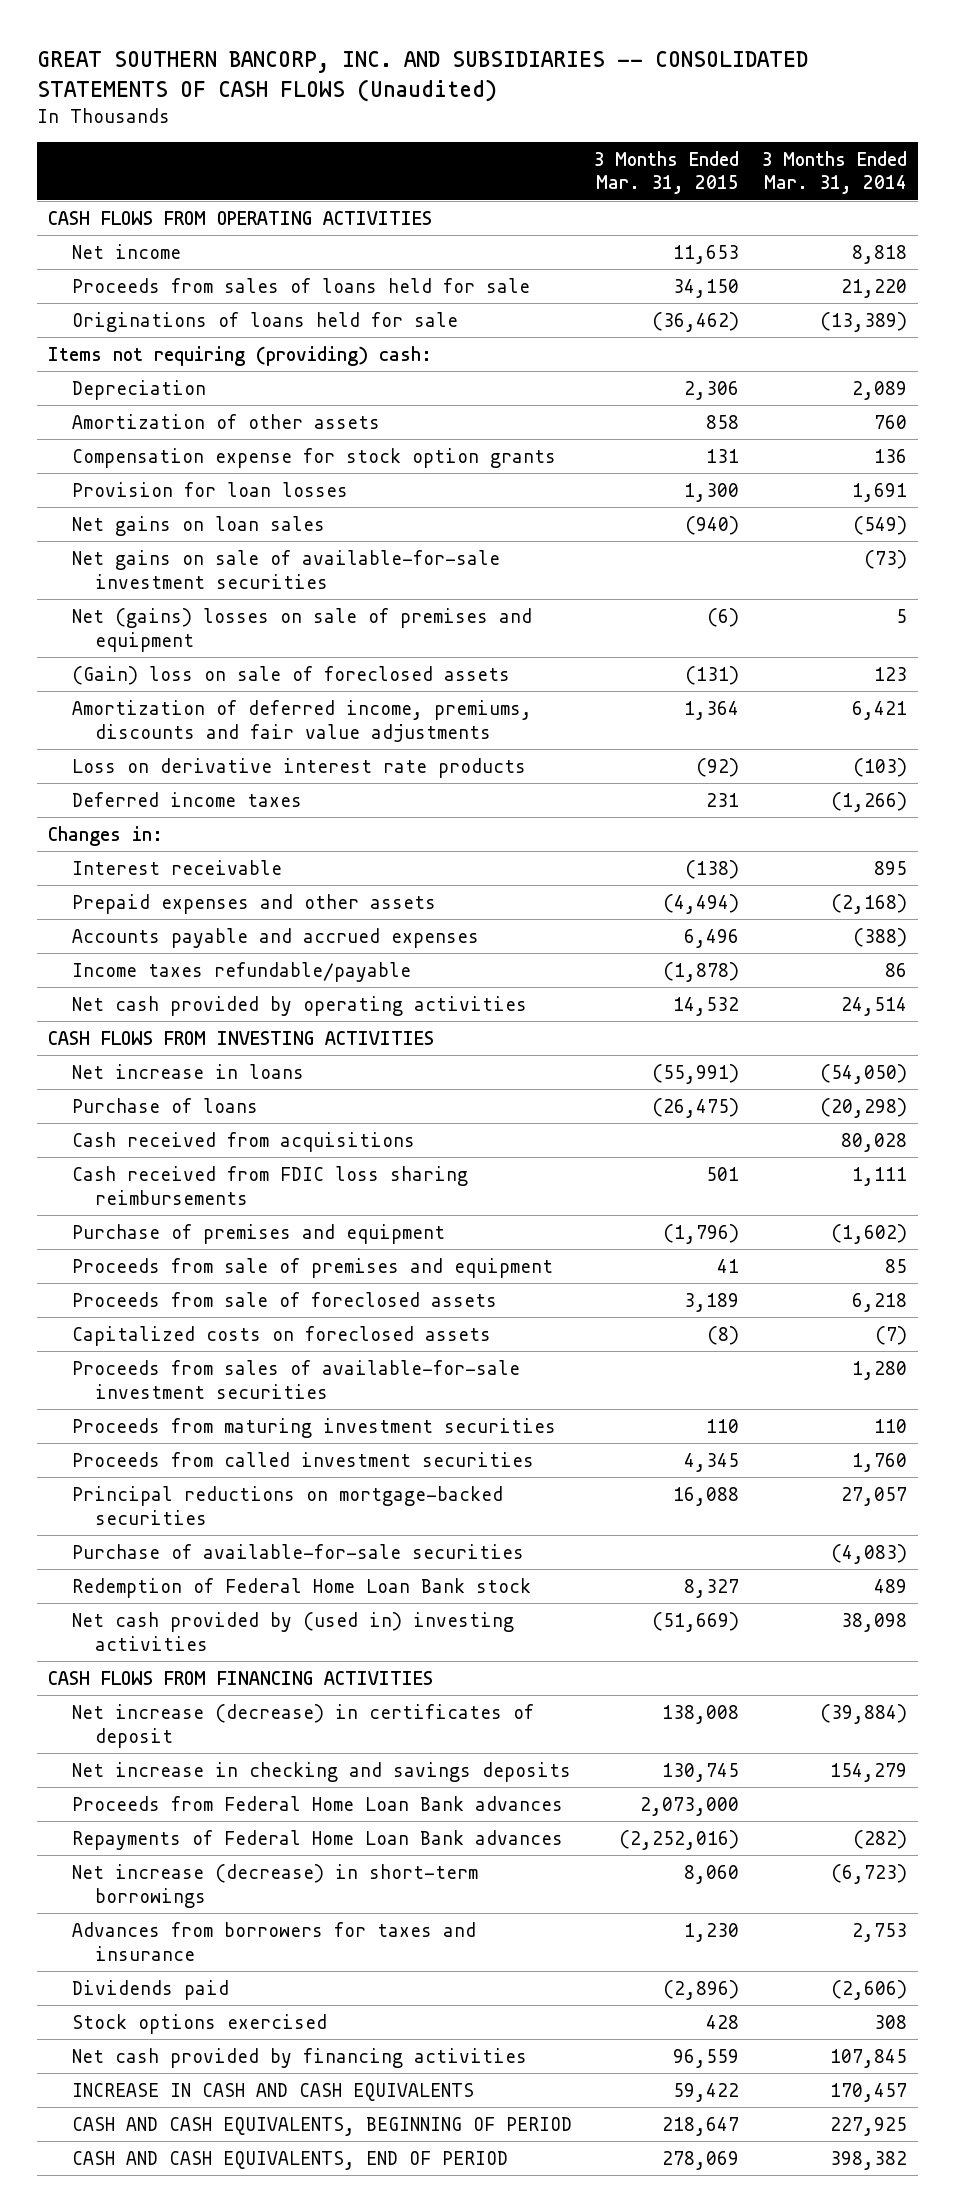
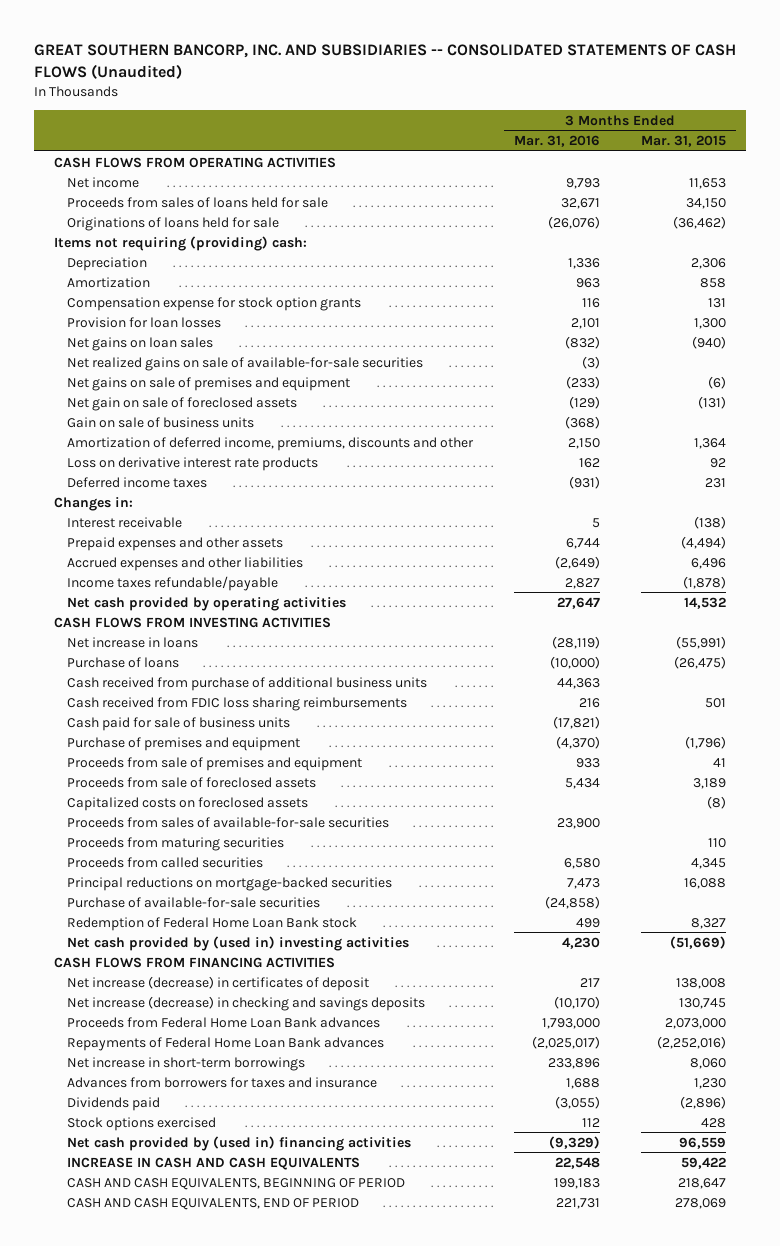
[760,150,907,195] 3 Months Ended Mar. 31, 2014 -> none
none -> [514,135,601,148] Mar. 31, 2016
[71,413,380,429] Amortization of other assets -> [67,276,151,288] Amortization
[71,549,500,589] Net gains on sale of available-for-sale investment securities -> [67,356,424,371] Net realized gains on sale of available-for-sale securities
[71,607,532,652] Net (gains) losses on sale of premises and equipment -> [67,376,351,391] Net gains on sale of premises and equipment
[71,665,510,685] (Gain) loss on sale of foreclosed assets -> [67,396,298,411] Net gain on sale of foreclosed assets
none -> [67,416,255,428] Gain on sale of business units
[71,699,532,742] Amortization of deferred income, premiums, discounts and fair value adjustments -> [67,436,475,451] Amortization of deferred income, premiums, discounts and other
[696,757,740,777] (92) -> [709,457,726,468] 92
[71,927,479,948] Accounts payable and accrued expenses -> [67,556,304,571] Accrued expenses and other liabilities
[71,1131,415,1152] Cash received from acquisitions -> none
none -> [67,676,428,691] Cash received from purchase of additional business units
none -> [67,716,291,731] Cash paid for sale of business units
[71,1359,520,1399] Proceeds from sales of available-for-sale investment securities -> [67,816,390,828] Proceeds from sales of available-for-sale securities
[71,1417,556,1438] Proceeds from maturing investment securities -> [67,836,285,851] Proceeds from maturing securities
[71,1451,534,1467] Proceeds from called investment securities -> [67,856,264,868] Proceeds from called securities
[71,1761,571,1782] Net increase in checking and savings deposits -> [67,995,426,1011] Net increase (decrease) in checking and savings deposits
[71,1863,478,1908] Net increase (decrease) in short-term borrowings -> [67,1056,306,1071] Net increase in short-term borrowings
[71,2047,527,2068] Net cash provided by financing activities -> [67,1135,412,1151] Net cash provided by (used in) financing activities

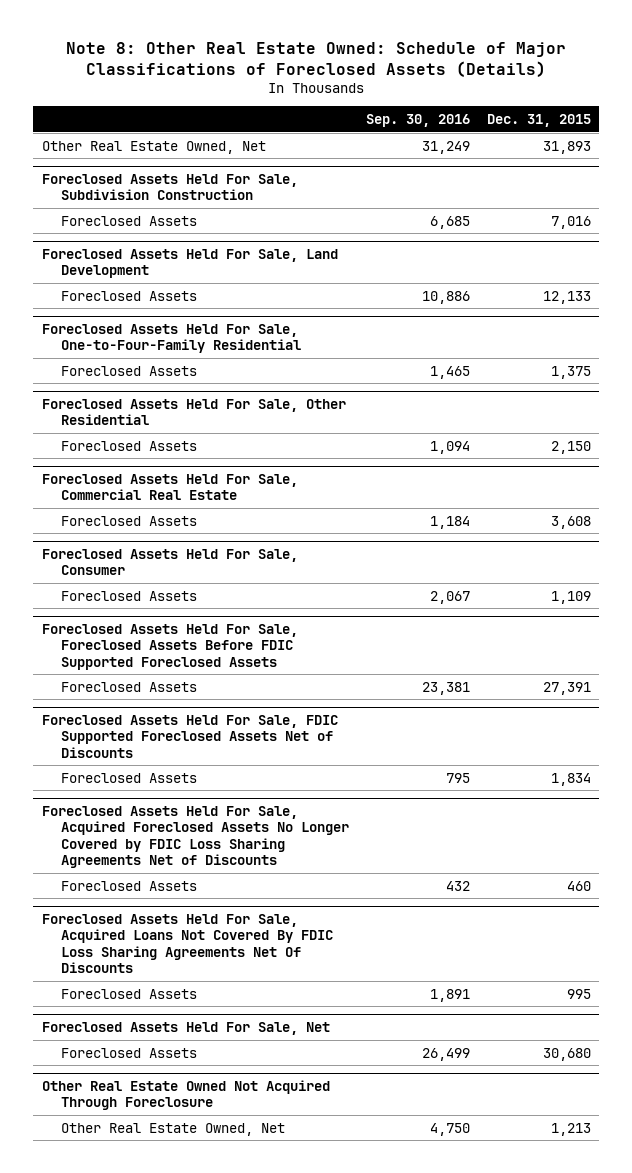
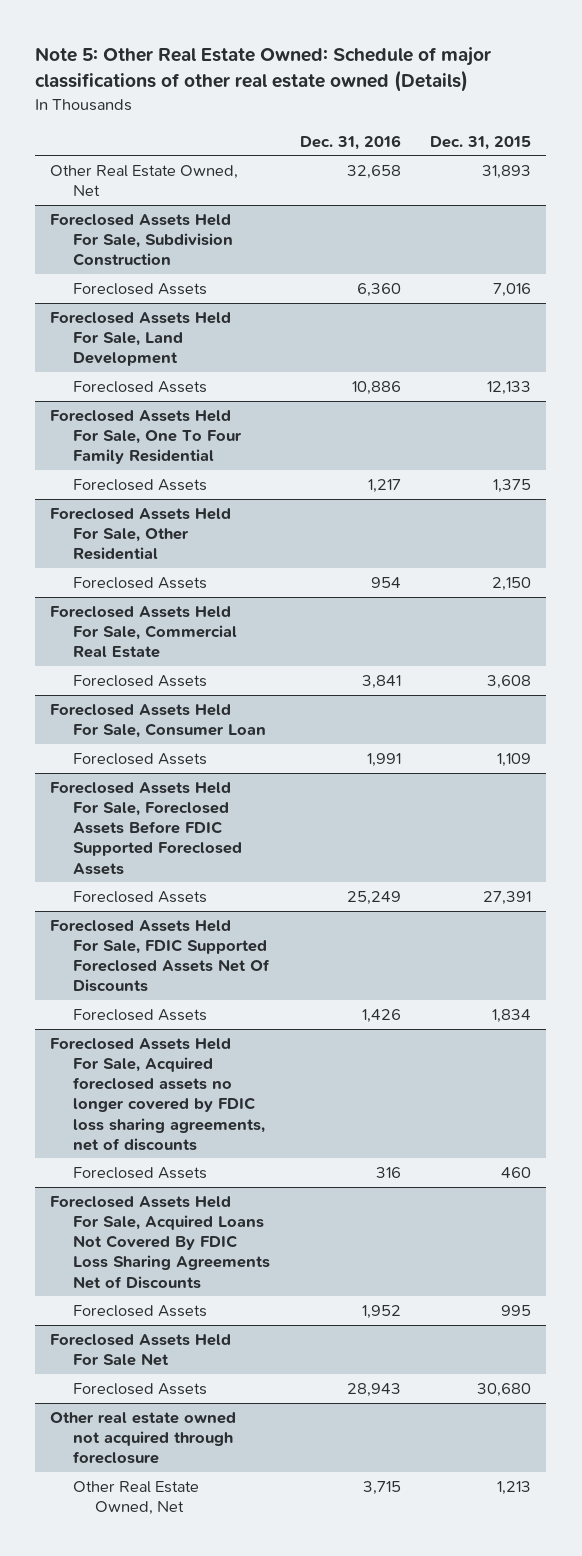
[66,42,567,77] Note 8: Other Real Estate Owned: Schedule of Major Classifications of Foreclosed Assets (Details) -> [35,47,492,93] Note 5: Other Real Estate Owned: Schedule of major classifications of other real estate owned (Details)
[365,113,470,127] Sep. 30, 2016 -> none
none -> [299,134,401,150] Dec. 31, 2016
[41,323,302,354] Foreclosed Assets Held For Sale, One-to-Four-Family Residential -> [50,410,242,465] Foreclosed Assets Held For Sale, One To Four Family Residential
[41,548,298,576] Foreclosed Assets Held For Sale, Consumer -> [50,704,266,739] Foreclosed Assets Held For Sale, Consumer Loan
[41,714,338,758] Foreclosed Assets Held For Sale, FDIC Supported Foreclosed Assets Net of Discounts -> [50,920,270,993] Foreclosed Assets Held For Sale, FDIC Supported Foreclosed Assets Net Of Discounts
[41,805,350,868] Foreclosed Assets Held For Sale, Acquired Foreclosed Assets No Longer Covered by FDIC Loss Sharing Agreements Net of Discounts -> [50,1038,265,1151] Foreclosed Assets Held For Sale, Acquired foreclosed assets no longer covered by FDIC loss sharing agreements, net of discounts
[41,913,334,973] Foreclosed Assets Held For Sale, Acquired Loans Not Covered By FDIC Loss Sharing Agreements Net Of Discounts -> [50,1196,270,1289] Foreclosed Assets Held For Sale, Acquired Loans Not Covered By FDIC Loss Sharing Agreements Net of Discounts
[41,1021,330,1035] Foreclosed Assets Held For Sale, Net -> [50,1334,232,1367] Foreclosed Assets Held For Sale Net
[41,1079,330,1111] Other Real Estate Owned Not Acquired Through Foreclosure -> [50,1412,237,1465] Other real estate owned not acquired through foreclosure

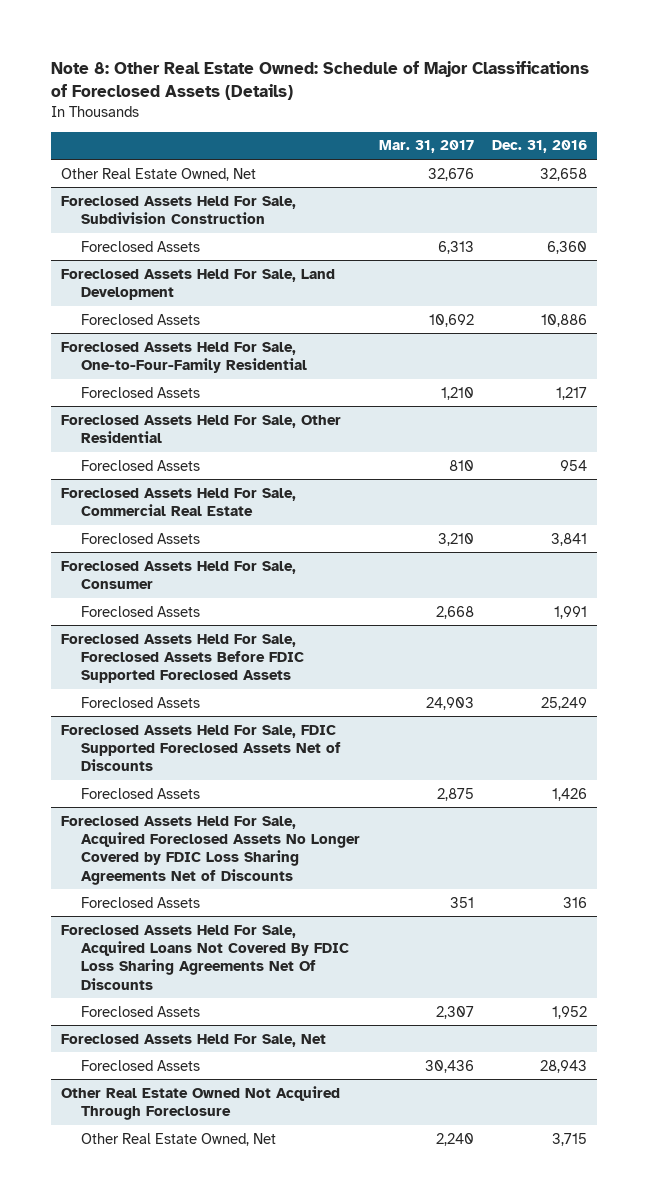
[35,47,492,93] Note 5: Other Real Estate Owned: Schedule of major classifications of other real estate owned (Details) -> [51,61,590,101] Note 8: Other Real Estate Owned: Schedule of Major Classifications of Foreclosed Assets (Details)
[430,135,532,150] Dec. 31, 2015 -> none
none -> [378,140,474,154] Mar. 31, 2017
[50,410,242,465] Foreclosed Assets Held For Sale, One To Four Family Residential -> [60,341,308,374] Foreclosed Assets Held For Sale, One-to-Four-Family Residential
[50,704,266,739] Foreclosed Assets Held For Sale, Consumer Loan -> [60,560,296,590] Foreclosed Assets Held For Sale, Consumer
[50,920,270,993] Foreclosed Assets Held For Sale, FDIC Supported Foreclosed Assets Net Of Discounts -> [60,724,342,772] Foreclosed Assets Held For Sale, FDIC Supported Foreclosed Assets Net of Discounts
[50,1038,265,1151] Foreclosed Assets Held For Sale, Acquired foreclosed assets no longer covered by FDIC loss sharing agreements, net of discounts -> [60,815,361,885] Foreclosed Assets Held For Sale, Acquired Foreclosed Assets No Longer Covered by FDIC Loss Sharing Agreements Net of Discounts
[50,1196,270,1289] Foreclosed Assets Held For Sale, Acquired Loans Not Covered By FDIC Loss Sharing Agreements Net of Discounts -> [60,924,350,990] Foreclosed Assets Held For Sale, Acquired Loans Not Covered By FDIC Loss Sharing Agreements Net Of Discounts
[50,1334,232,1367] Foreclosed Assets Held For Sale Net -> [60,1033,326,1047] Foreclosed Assets Held For Sale, Net
[50,1412,237,1465] Other real estate owned not acquired through foreclosure -> [60,1085,340,1121] Other Real Estate Owned Not Acquired Through Foreclosure

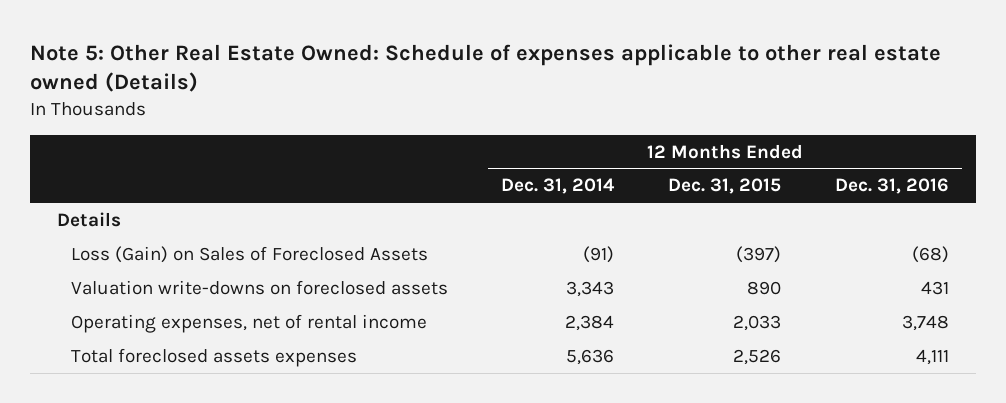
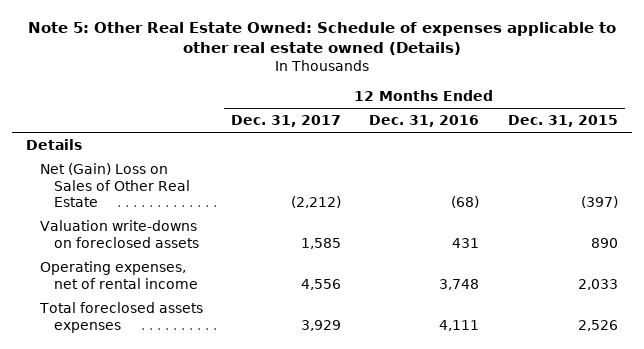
[501,178,616,195] Dec. 31, 2014 -> none
none -> [231,115,342,128] Dec. 31, 2017
[70,246,428,264] Loss (Gain) on Sales of Foreclosed Assets -> [39,162,190,208] Net (Gain) Loss on Sales of Other Real Estate

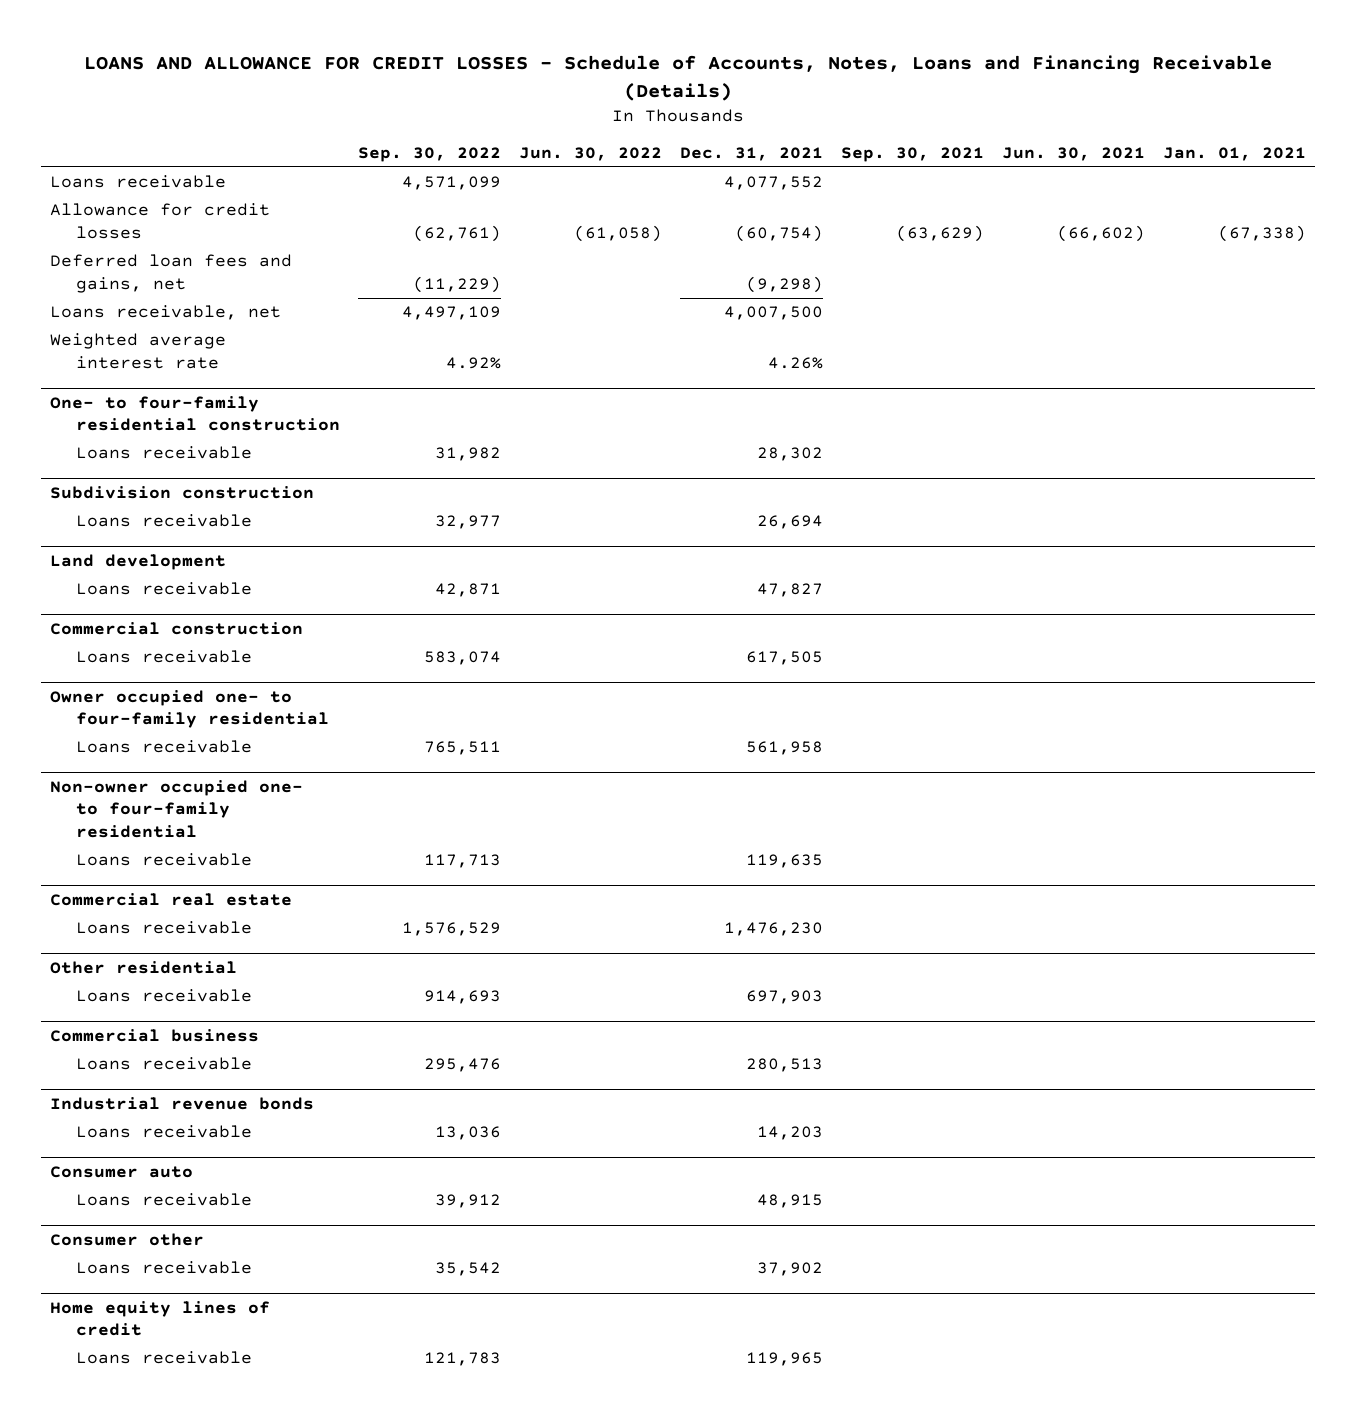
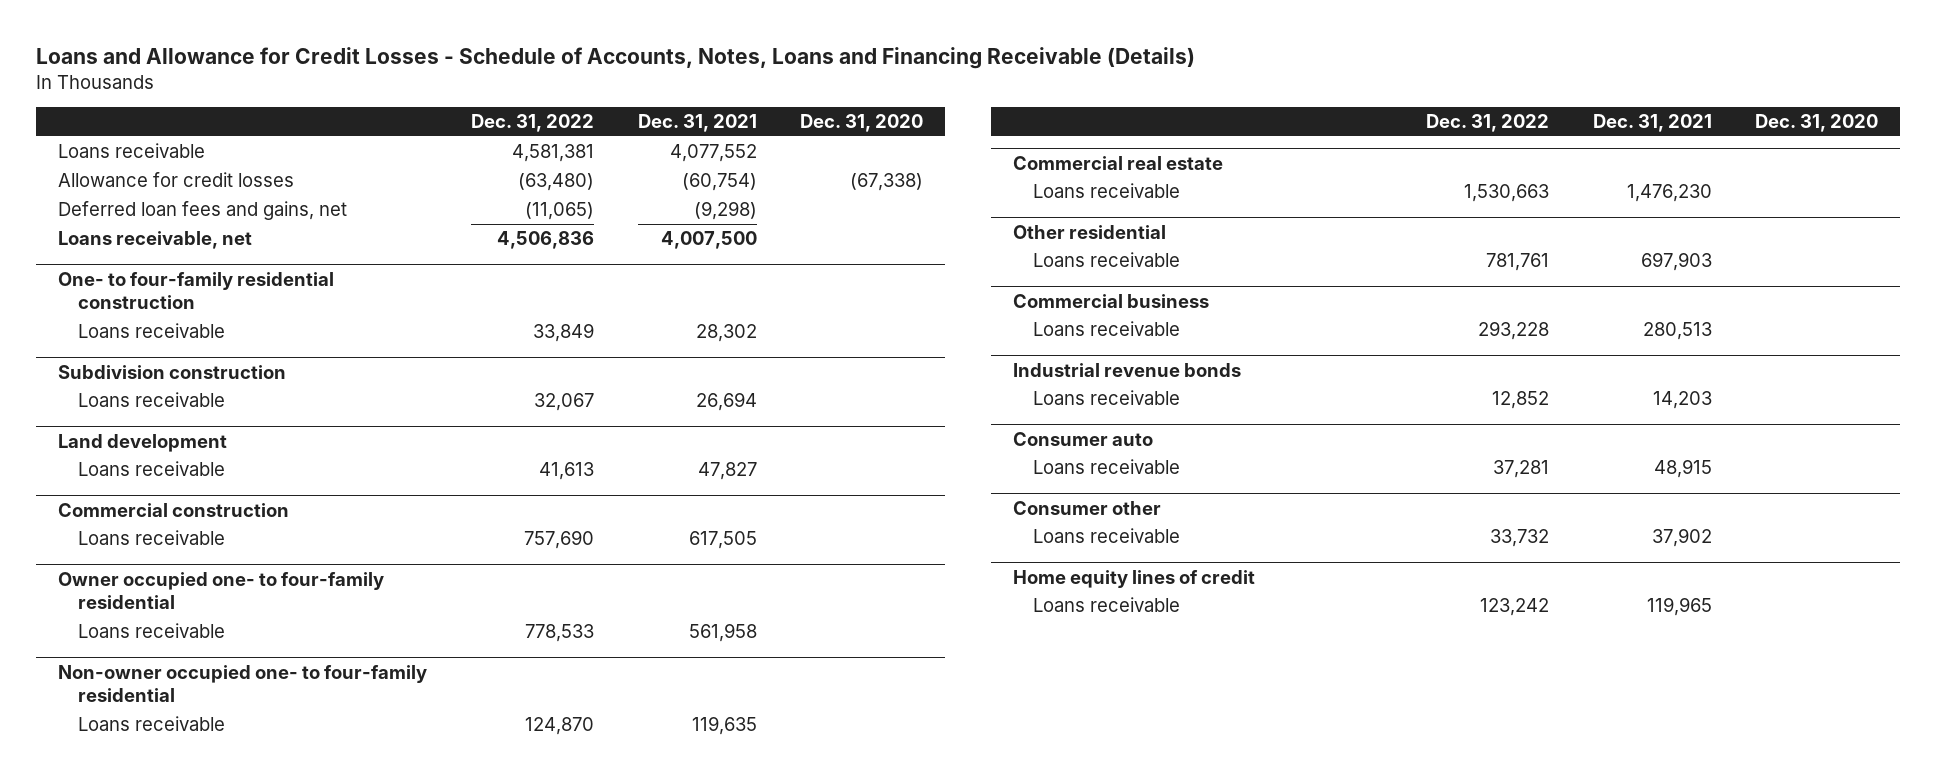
[84,54,1273,101] LOANS AND ALLOWANCE FOR CREDIT LOSSES - Schedule of Accounts, Notes, Loans and Financing Receivable (Details) -> [36,47,1196,70] Loans and Allowance for Credit Losses - Schedule of Accounts, Notes, Loans and Financing Receivable (Details)
[357,146,501,162] Sep. 30, 2022 -> none
[518,146,662,161] Jun. 30, 2022 -> none
[840,146,984,162] Sep. 30, 2021 -> none
[1001,146,1145,161] Jun. 30, 2021 -> none
[1162,146,1306,161] Jan. 01, 2021 -> none
none -> [470,114,594,133] Dec. 31, 2022
none -> [800,114,924,133] Dec. 31, 2020
[50,333,227,370] Weighted average interest rate -> none

